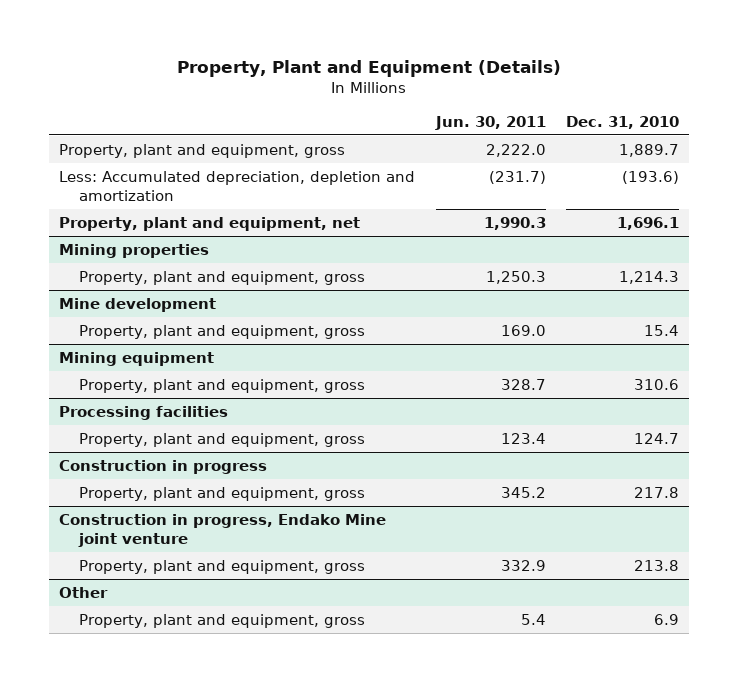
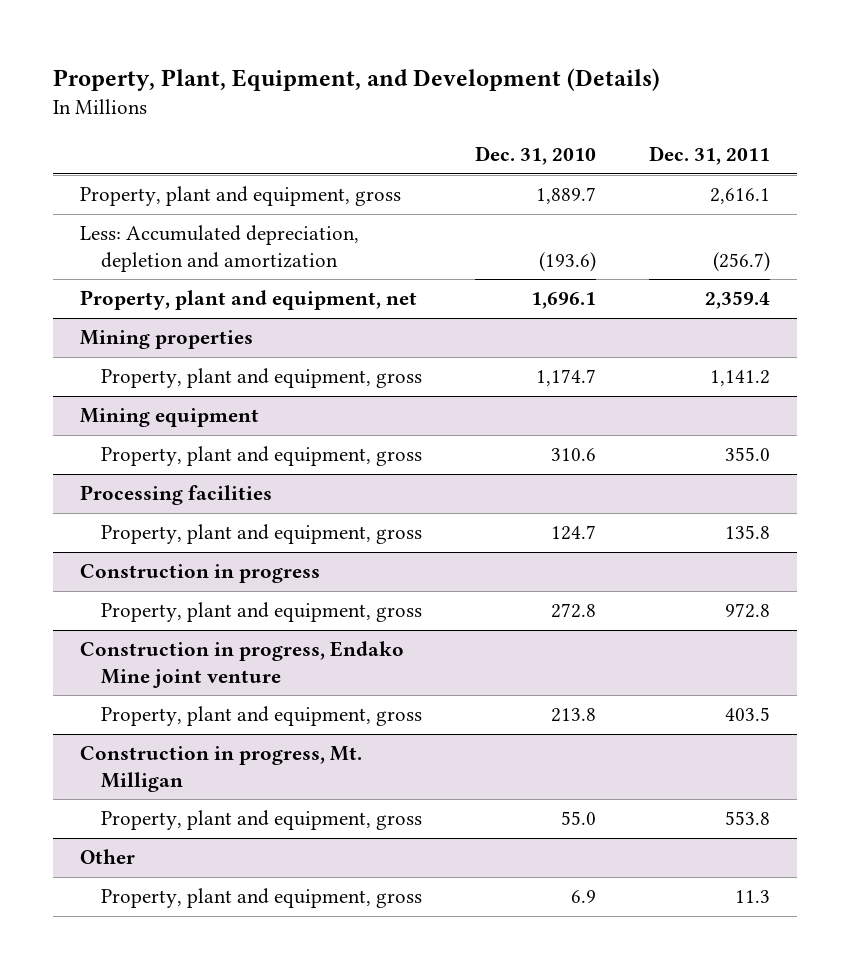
[177,59,562,77] Property, Plant and Equipment (Details) -> [53,67,661,91] Property, Plant, Equipment, and Development (Details)
[434,115,546,130] Jun. 30, 2011 -> none
none -> [649,145,771,165] Dec. 31, 2011
[59,298,217,313] Mine development -> none
[79,325,366,340] Property, plant and equipment, gross -> none
[618,271,679,285] 1,214.3 -> [535,369,596,387] 1,174.7
[633,487,679,499] 217.8 -> [550,603,596,619] 272.8
none -> [79,746,362,792] Construction in progress, Mt. Milligan
none -> [100,810,422,831] Property, plant and equipment, gross

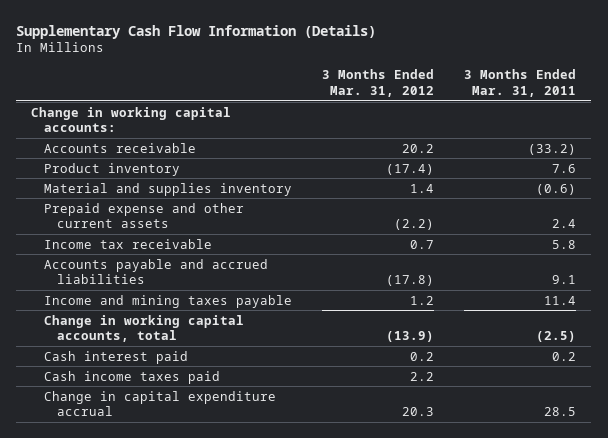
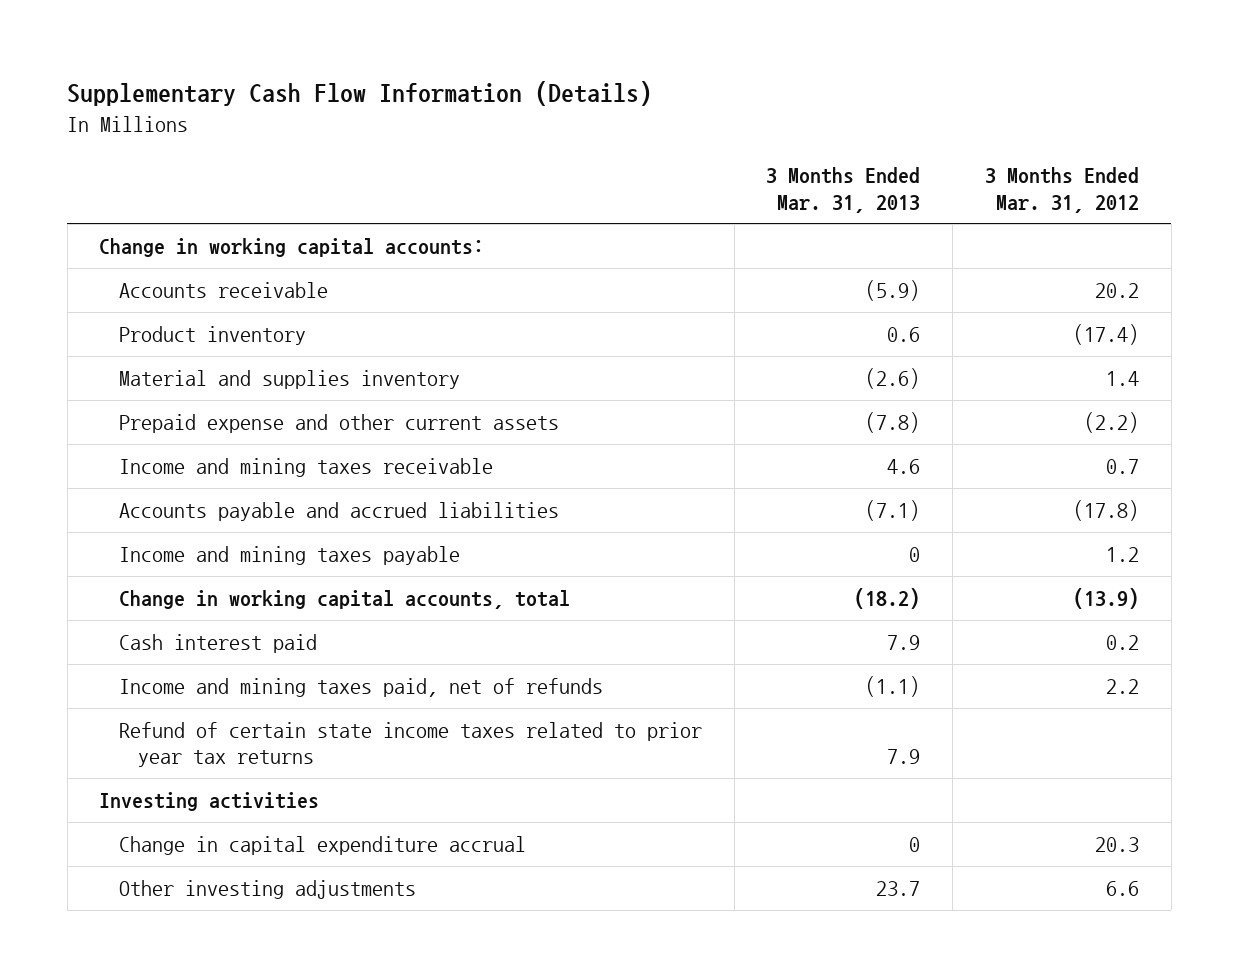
[464,69,577,97] 3 Months Ended Mar. 31, 2011 -> none
none -> [766,167,921,213] 3 Months Ended Mar. 31, 2013
[44,238,213,249] Income tax receivable -> [118,457,493,477] Income and mining taxes receivable
[44,370,221,384] Cash income taxes paid -> [118,677,603,697] Income and mining taxes paid, net of refunds
none -> [118,721,702,768] Refund of certain state income taxes related to prior year tax returns
none -> [99,791,320,811] Investing activities
none -> [118,879,416,899] Other investing adjustments

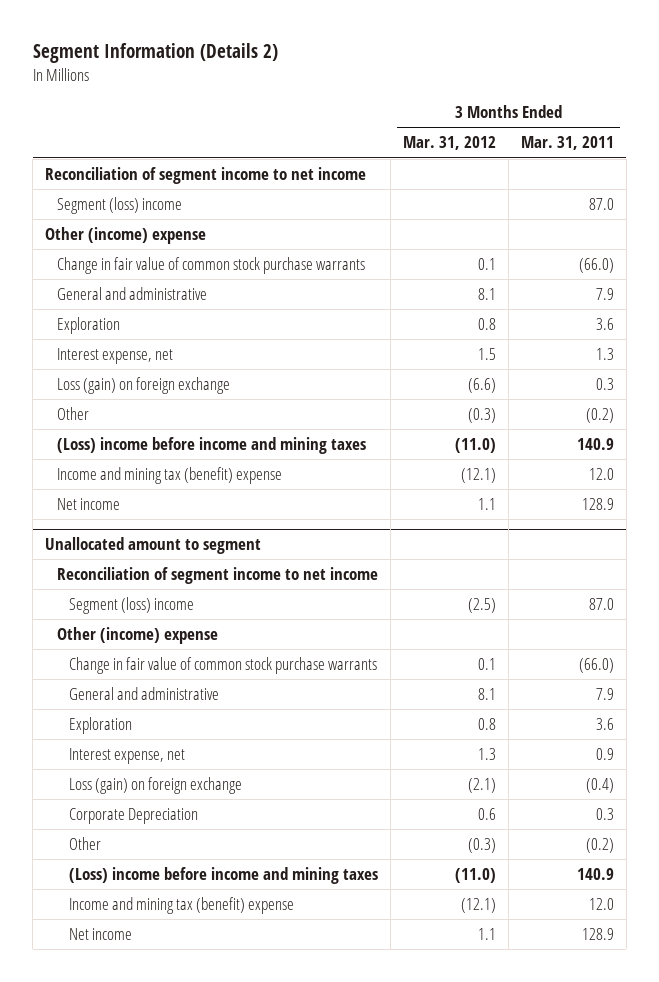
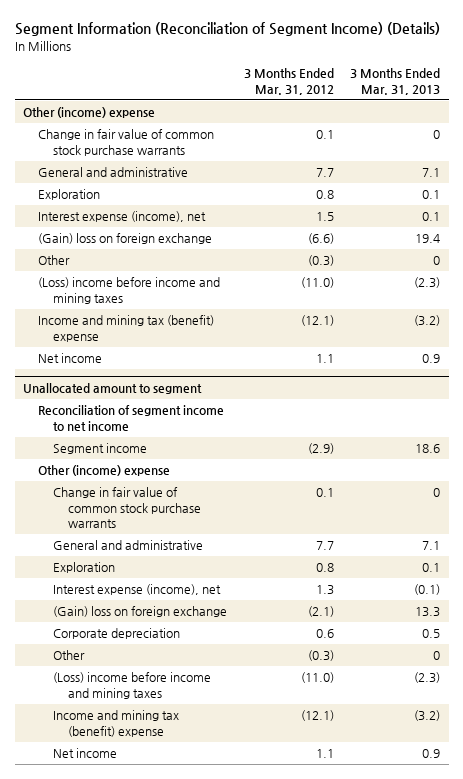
[32,43,278,64] Segment Information (Details 2) -> [14,22,440,37] Segment Information (Reconciliation of Segment Income) (Details)
[520,136,614,151] Mar. 31, 2011 -> none
none -> [350,68,441,95] 3 Months Ended Mar. 31, 2013
[45,167,367,185] Reconciliation of segment income to net income -> none
[57,197,183,215] Segment (loss) income -> none
[478,288,497,301] 8.1 -> [315,168,334,178] 7.7
[57,348,174,365] Interest expense, net -> [38,211,207,223] Interest expense (income), net
[57,377,231,395] Loss (gain) on foreign exchange -> [38,233,213,245] (Gain) loss on foreign exchange
[69,597,195,615] Segment (loss) income -> [53,443,148,455] Segment income
[468,598,497,614] (2.5) -> [307,443,334,455] (2.9)
[478,688,497,701] 8.1 -> [315,541,334,551] 7.7
[69,748,186,765] Interest expense, net -> [53,584,222,596] Interest expense (income), net
[69,777,243,795] Loss (gain) on foreign exchange -> [53,606,228,618] (Gain) loss on foreign exchange
[69,808,199,825] Corporate Depreciation -> [53,628,181,640] Corporate depreciation

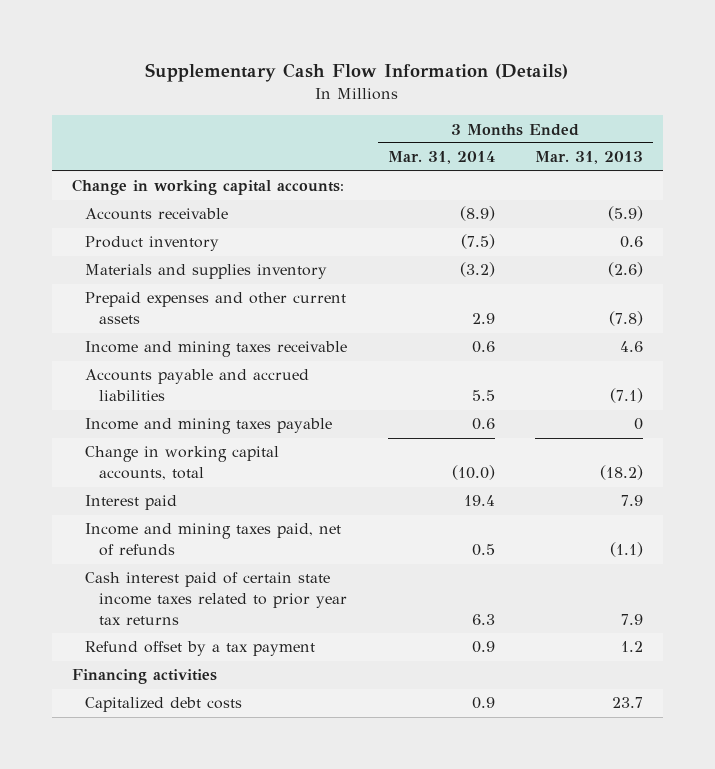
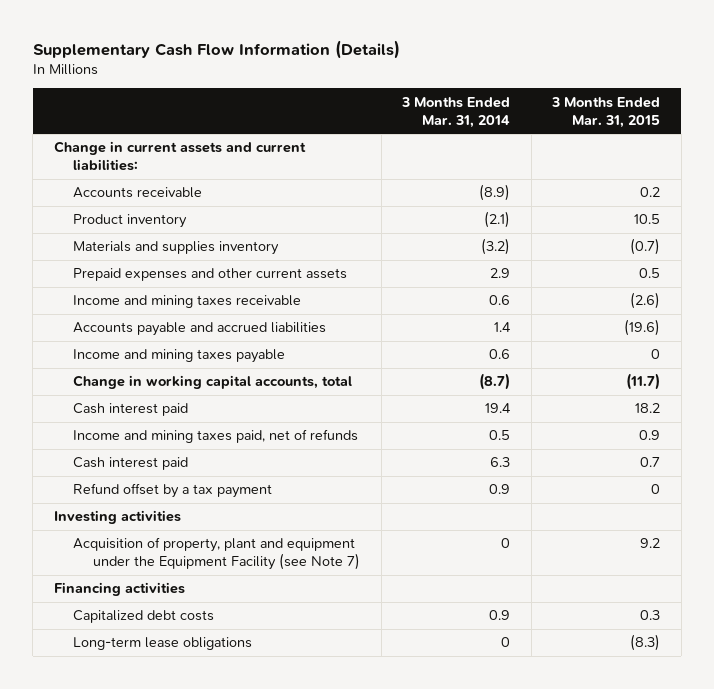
[534,151,643,165] Mar. 31, 2013 -> none
none -> [551,96,661,128] 3 Months Ended Mar. 31, 2015
[72,179,345,196] Change in working capital accounts: -> [53,141,306,172] Change in current assets and current liabilities:
[460,234,495,250] (7.5) -> [484,211,511,229] (2.1)
[471,390,495,402] 5.5 -> [494,322,512,333] 1.4
[451,465,495,481] (10.0) -> [479,373,511,391] (8.7)
[85,495,178,511] Interest paid -> [73,403,189,417] Cash interest paid
[85,572,347,626] Cash interest paid of certain state income taxes related to prior year tax returns -> none
none -> [73,457,189,471] Cash interest paid
none -> [53,510,181,525] Investing activities
none -> [73,537,361,571] Acquisition of property, plant and equipment under the Equipment Facility (see Note 7)
none -> [73,637,253,651] Long-term lease obligations

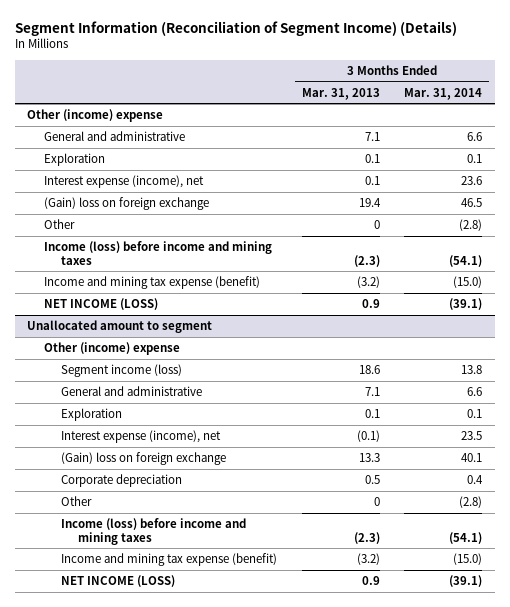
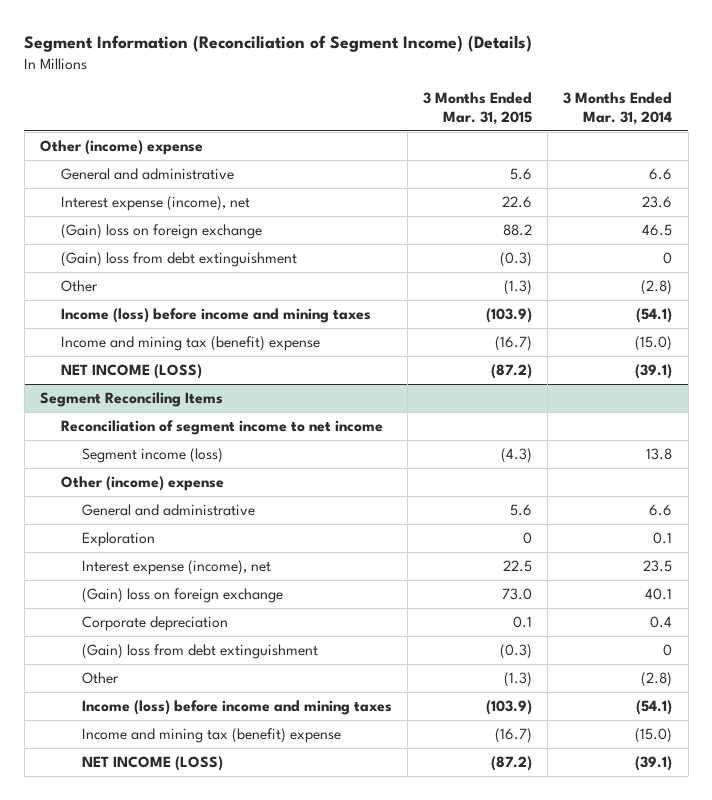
[301,87,380,100] Mar. 31, 2013 -> none
none -> [423,92,533,125] 3 Months Ended Mar. 31, 2015
[44,153,106,167] Exploration -> none
none -> [60,252,297,268] (Gain) loss from debt extinguishment
[44,276,261,290] Income and mining tax expense (benefit) -> [60,336,320,352] Income and mining tax (benefit) expense
[27,320,213,334] Unallocated amount to segment -> none
[44,342,181,356] Other (income) expense -> none
none -> [39,392,223,408] Segment Reconciling Items
none -> [60,420,383,436] Reconciliation of segment income to net income
none -> [60,476,224,492] Other (income) expense
none -> [81,644,318,660] (Gain) loss from debt extinguishment
[60,553,277,567] Income and mining tax expense (benefit) -> [81,728,341,744] Income and mining tax (benefit) expense

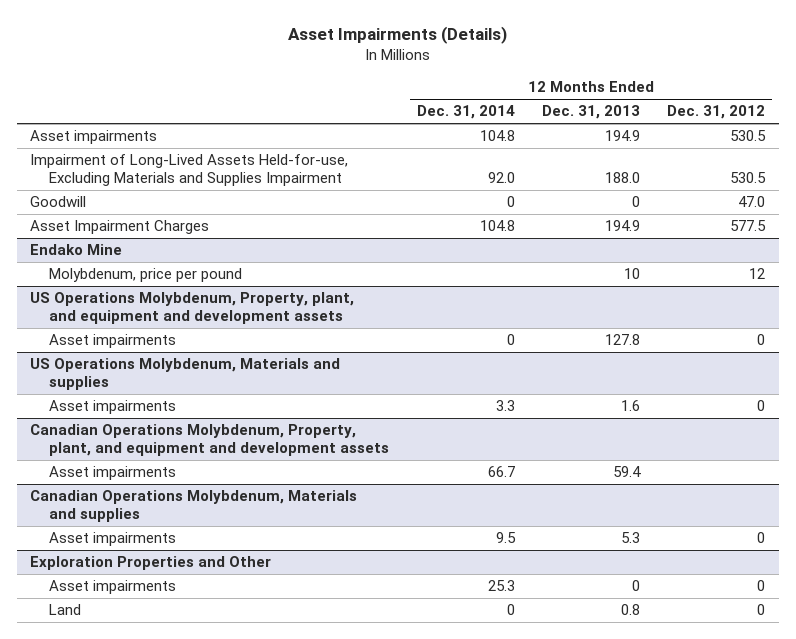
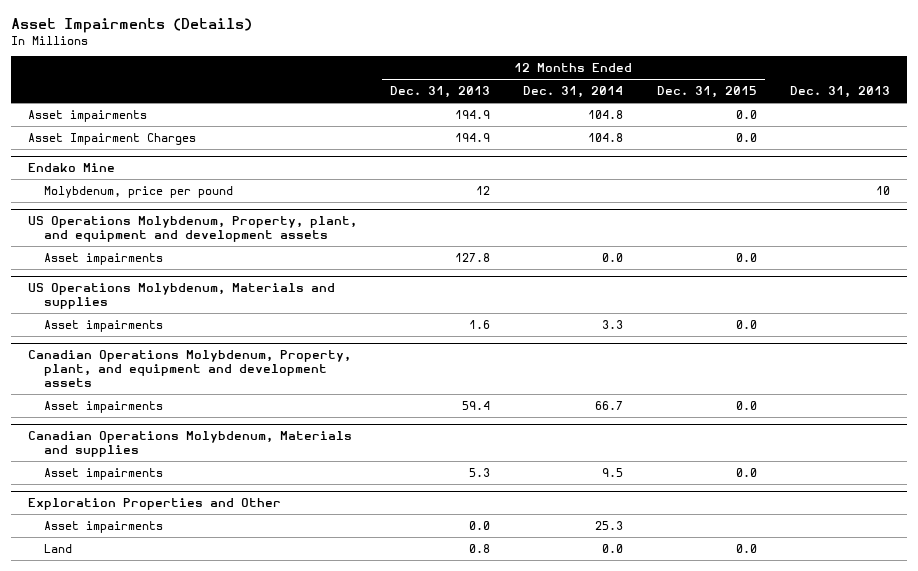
[667,105,766,120] Dec. 31, 2012 -> none
none -> [656,86,757,99] Dec. 31, 2015
none -> [790,86,891,99] Dec. 31, 2013
[30,154,349,187] Impairment of Long-Lived Assets Held-for-use, Excluding Materials and Supplies Impairment -> none
[30,196,87,208] Goodwill -> none
[624,268,641,280] 10 -> [476,185,491,195] 12
[506,334,515,346] 0 -> [602,252,624,262] 0.0
[632,580,641,592] 0 -> [469,520,491,530] 0.0
[506,604,515,616] 0 -> [602,543,624,553] 0.0

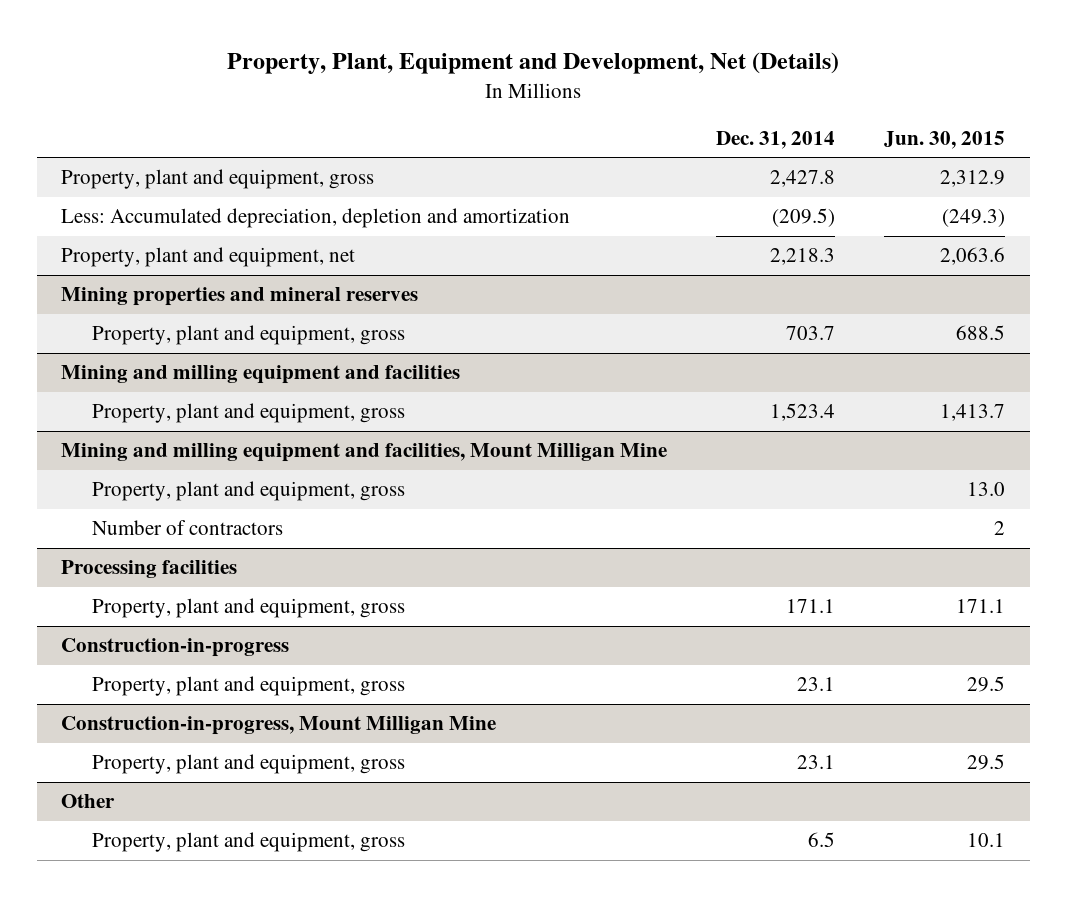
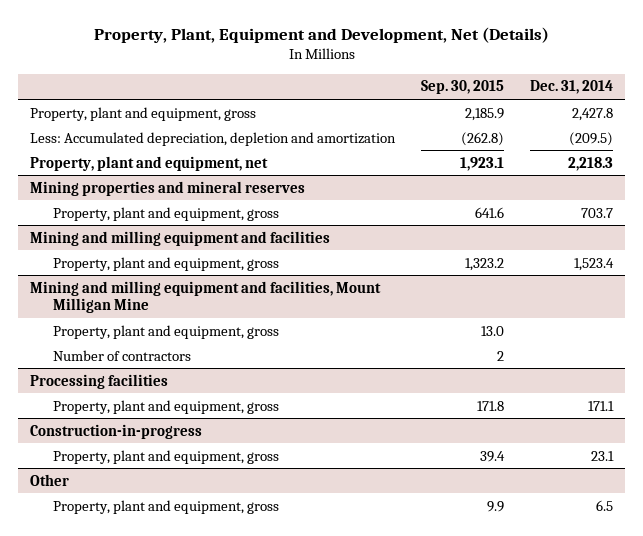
[884,130,1006,149] Jun. 30, 2015 -> none
none -> [421,80,505,95] Sep. 30, 2015
[61,716,497,736] Construction-in-progress, Mount Milligan Mine -> none
[92,754,406,775] Property, plant and equipment, gross -> none

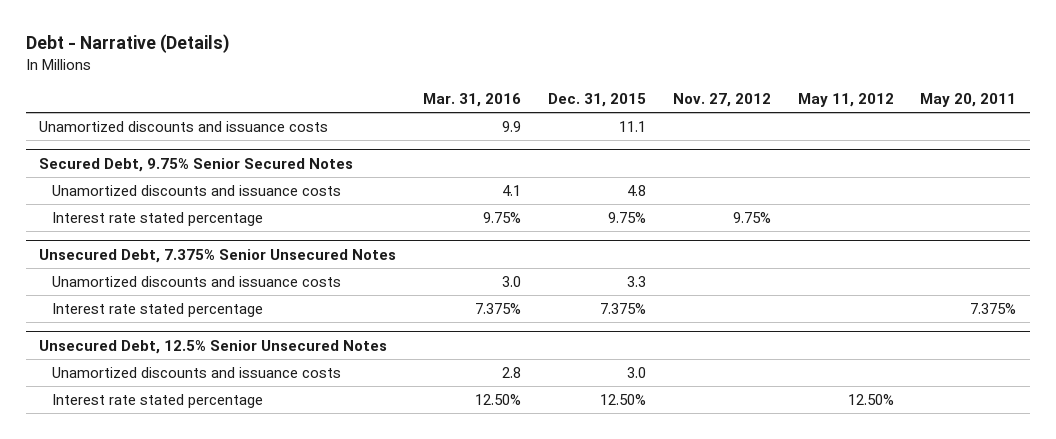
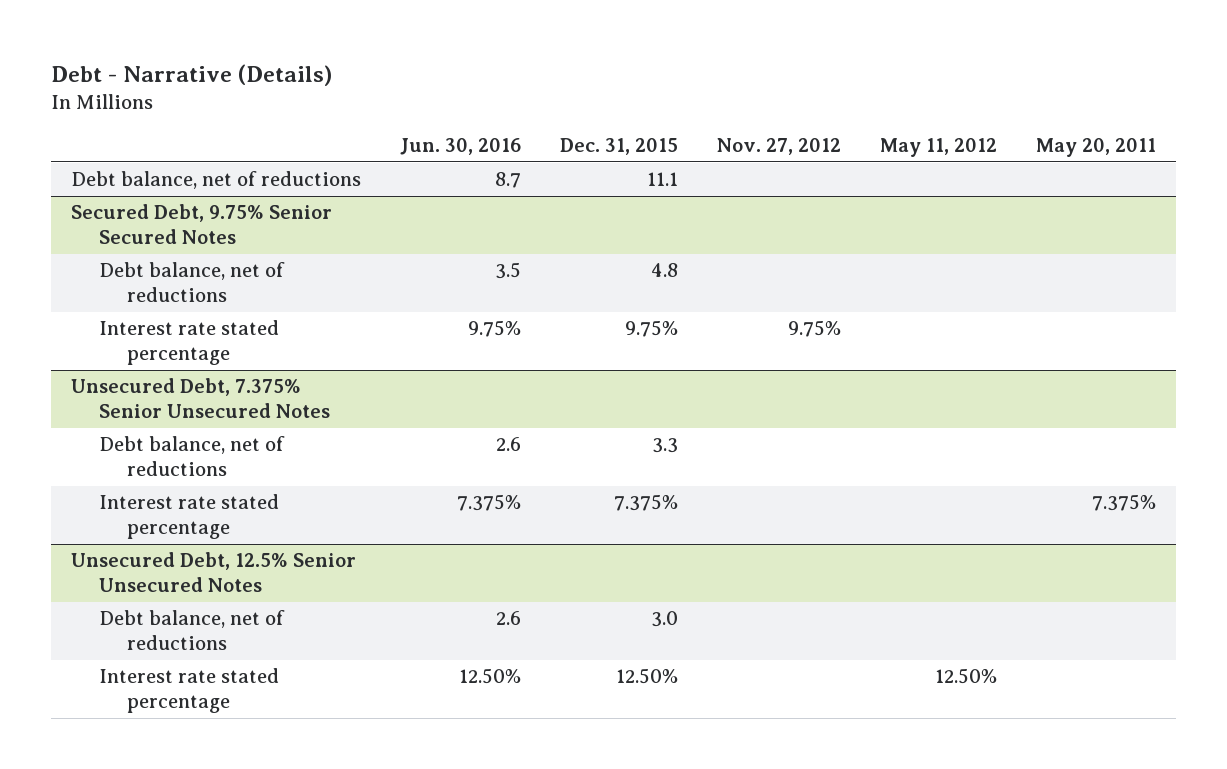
[422,93,521,108] Mar. 31, 2016 -> none
none -> [399,138,521,156] Jun. 30, 2016
[39,121,329,133] Unamortized discounts and issuance costs -> [70,171,361,190] Debt balance, net of reductions
[52,185,342,197] Unamortized discounts and issuance costs -> none
none -> [98,262,285,303] Debt balance, net of reductions
[52,276,342,288] Unamortized discounts and issuance costs -> none
none -> [98,436,285,477] Debt balance, net of reductions
[52,367,342,379] Unamortized discounts and issuance costs -> none
none -> [98,610,285,651] Debt balance, net of reductions

